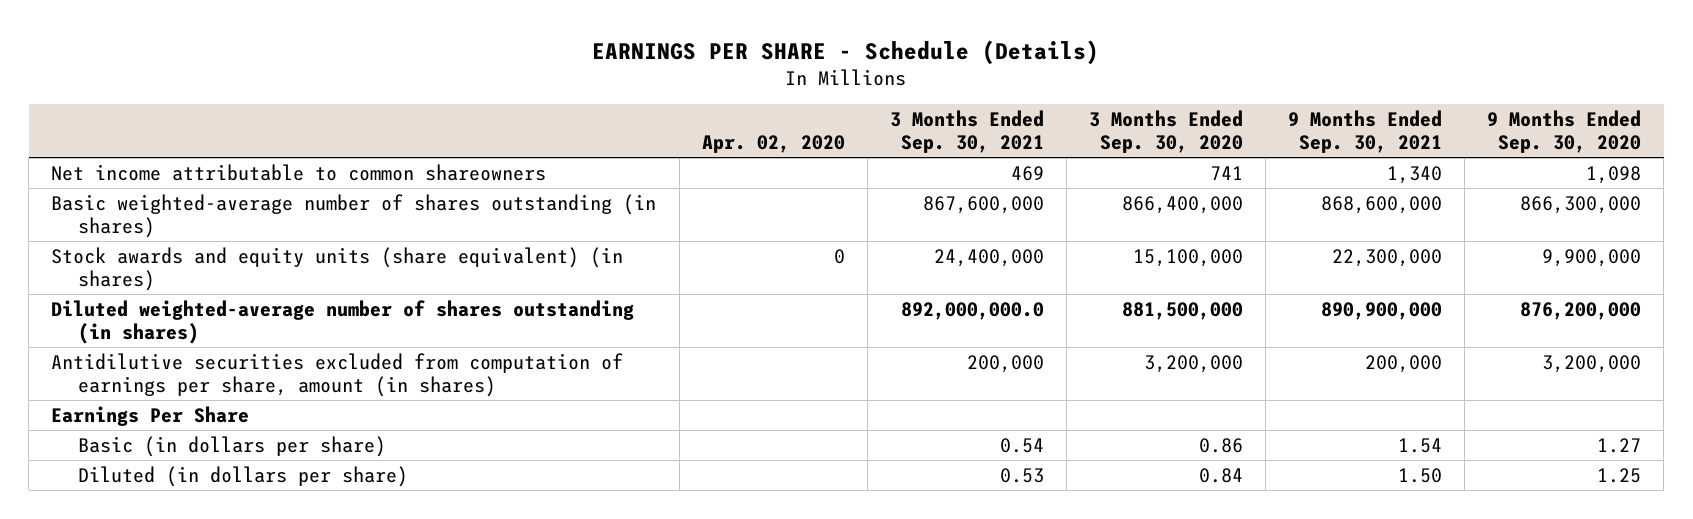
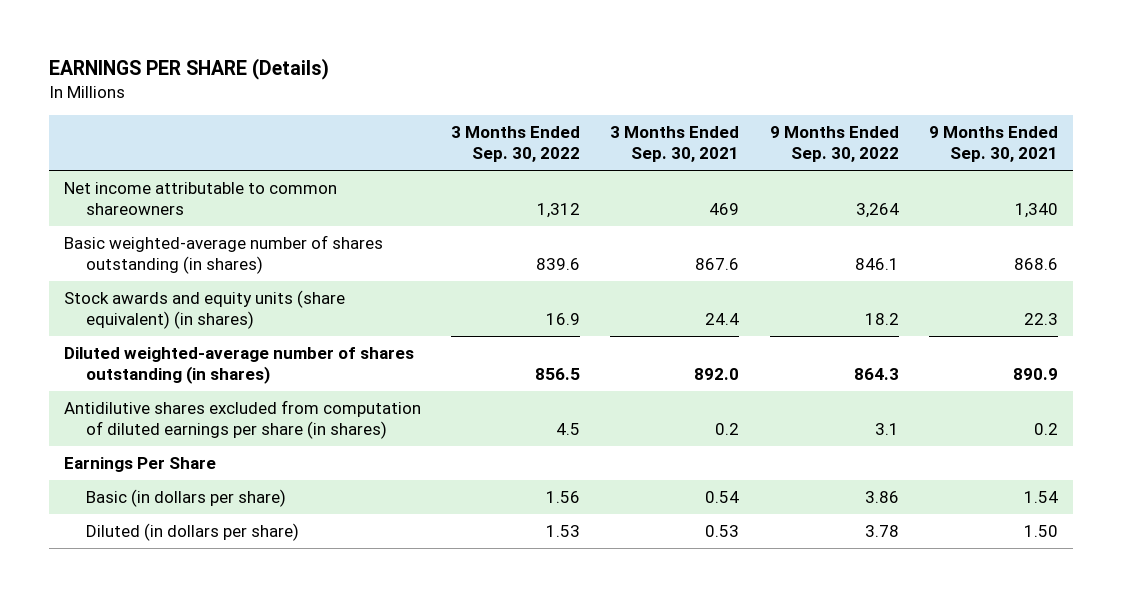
[592,39,1100,65] EARNINGS PER SHARE - Schedule (Details) -> [48,58,329,81] EARNINGS PER SHARE (Details)
[701,135,845,154] Apr. 02, 2020 -> none
[1088,110,1243,154] 3 Months Ended Sep. 30, 2020 -> none
[1487,110,1642,154] 9 Months Ended Sep. 30, 2020 -> none
none -> [451,126,581,162] 3 Months Ended Sep. 30, 2022
none -> [769,126,899,162] 9 Months Ended Sep. 30, 2022
[922,195,1044,214] 867,600,000 -> [695,257,740,270] 867.6
[1321,195,1443,214] 868,600,000 -> [1013,257,1058,270] 868.6
[933,248,1044,267] 24,400,000 -> [705,312,740,325] 24.4
[1332,248,1443,267] 22,300,000 -> [1023,312,1058,325] 22.3
[900,301,1044,320] 892,000,000.0 -> [694,367,740,380] 892.0
[1321,301,1443,320] 890,900,000 -> [1012,367,1058,380] 890.9
[51,352,624,397] Antidilutive securities excluded from computation of earnings per share, amount (in shares) -> [63,400,421,439] Antidilutive shares excluded from computation of diluted earnings per share (in shares)
[966,354,1044,373] 200,000 -> [715,422,740,435] 0.2
[1365,354,1443,373] 200,000 -> [1033,422,1058,435] 0.2

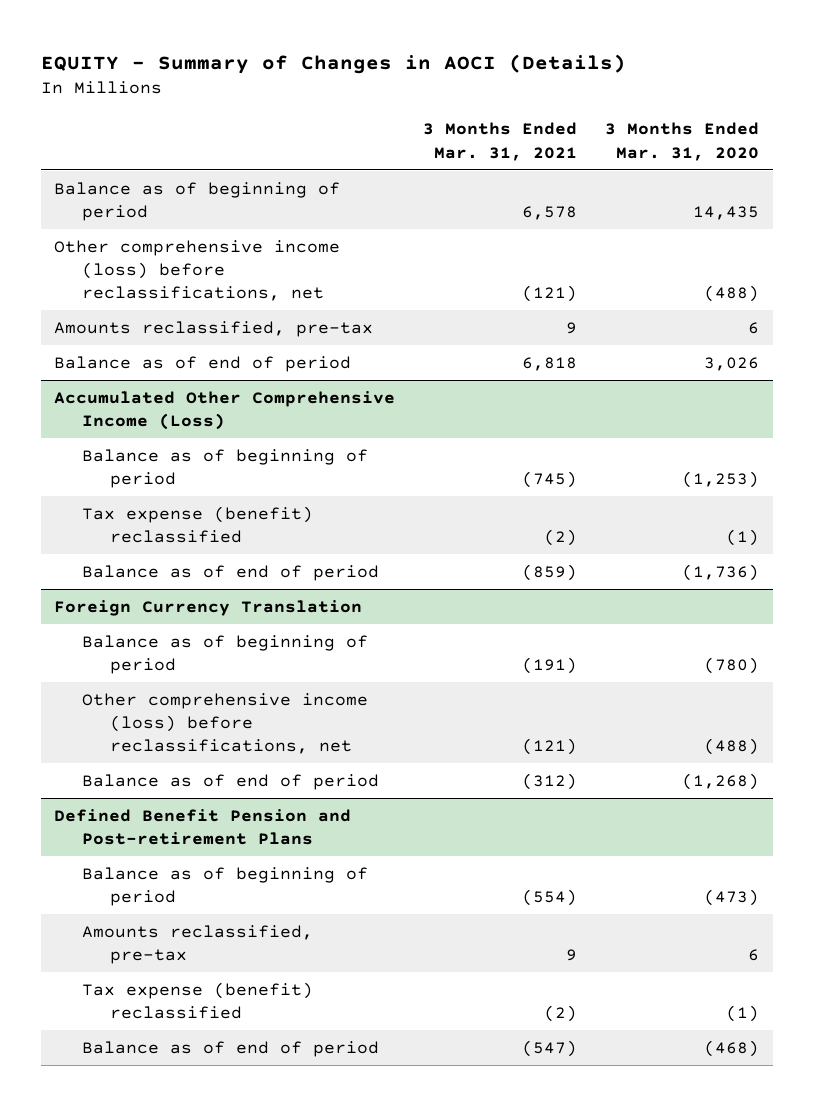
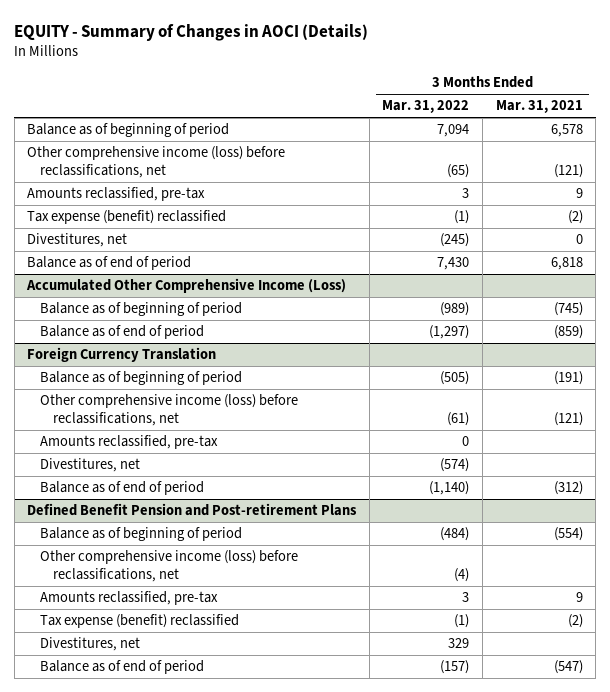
[604,122,759,161] 3 Months Ended Mar. 31, 2020 -> none
none -> [382,100,470,114] Mar. 31, 2022
none -> [27,210,227,225] Tax expense (benefit) reclassified
none -> [27,233,128,248] Divestitures, net
[82,505,314,543] Tax expense (benefit) reclassified -> none
none -> [40,435,219,450] Amounts reclassified, pre-tax
none -> [40,458,141,473] Divestitures, net
none -> [40,550,299,582] Other comprehensive income (loss) before reclassifications, net
none -> [40,637,141,652] Divestitures, net

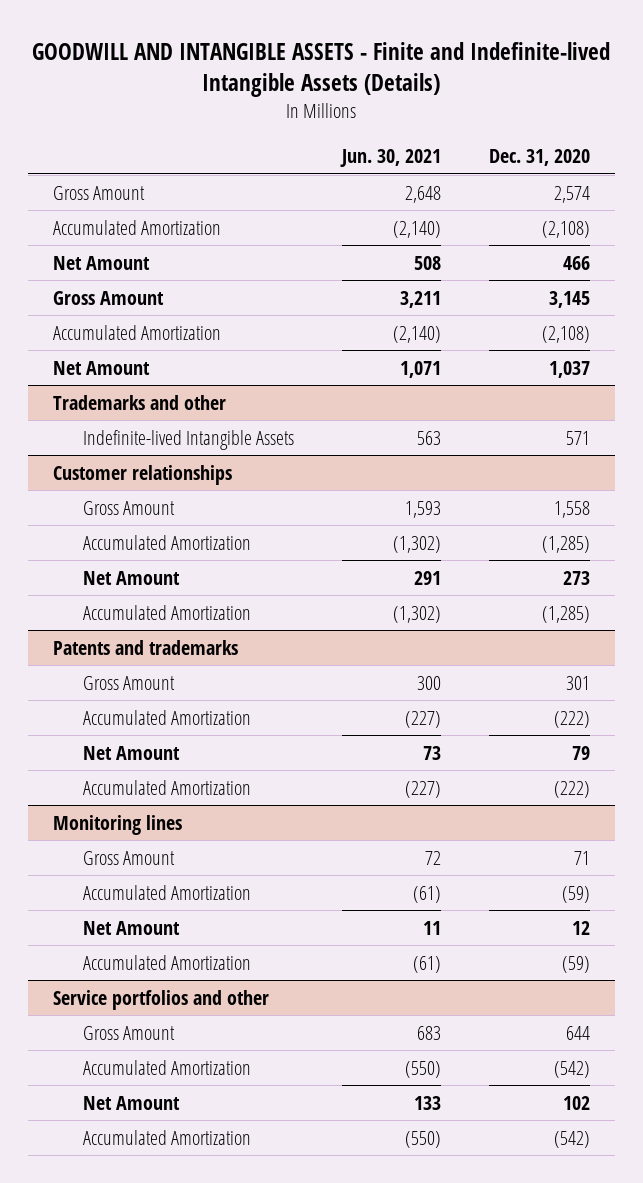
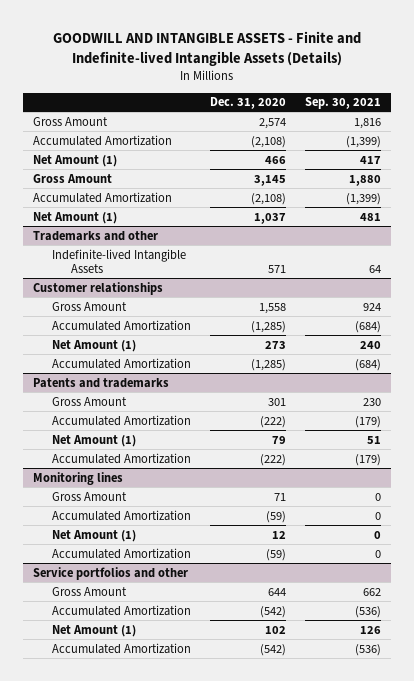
[340,149,442,168] Jun. 30, 2021 -> none
none -> [305,97,382,110] Sep. 30, 2021
[52,255,150,270] Net Amount -> [33,154,118,167] Net Amount (1)
[52,360,150,375] Net Amount -> [33,211,118,224] Net Amount (1)
[83,570,181,585] Net Amount -> [51,339,136,352] Net Amount (1)
[83,745,181,760] Net Amount -> [51,434,136,447] Net Amount (1)
[83,920,181,935] Net Amount -> [51,529,136,542] Net Amount (1)
[83,1095,181,1110] Net Amount -> [51,624,136,637] Net Amount (1)

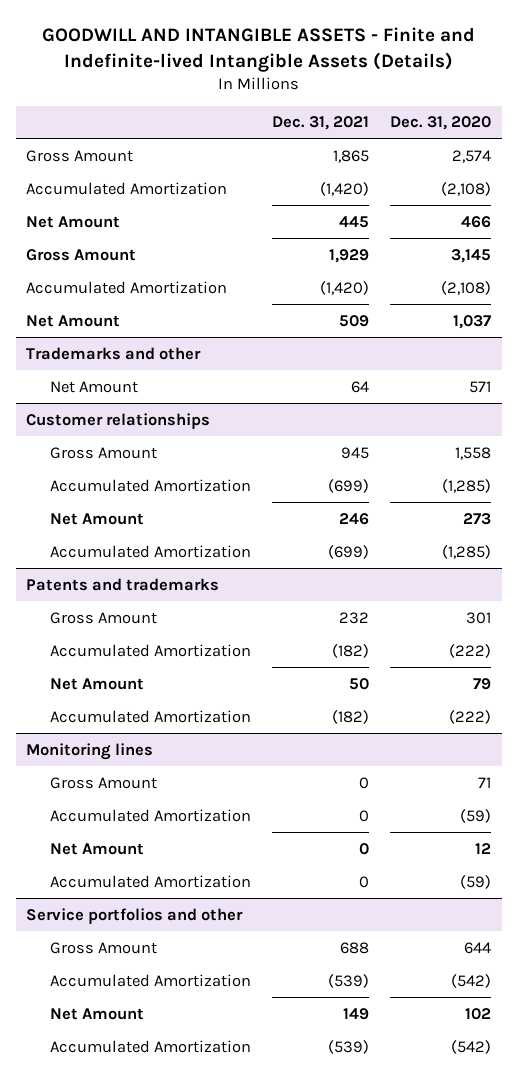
[305,97,382,110] Sep. 30, 2021 -> none
none -> [272,116,370,131] Dec. 31, 2021
[33,154,118,167] Net Amount (1) -> [26,215,121,228] Net Amount
[33,211,118,224] Net Amount (1) -> [26,314,121,327] Net Amount
[51,248,186,274] Indefinite-lived Intangible Assets -> [50,380,139,393] Net Amount
[51,339,136,352] Net Amount (1) -> [50,512,145,525] Net Amount
[51,434,136,447] Net Amount (1) -> [50,677,145,690] Net Amount
[51,529,136,542] Net Amount (1) -> [50,842,145,855] Net Amount
[51,624,136,637] Net Amount (1) -> [50,1007,145,1020] Net Amount

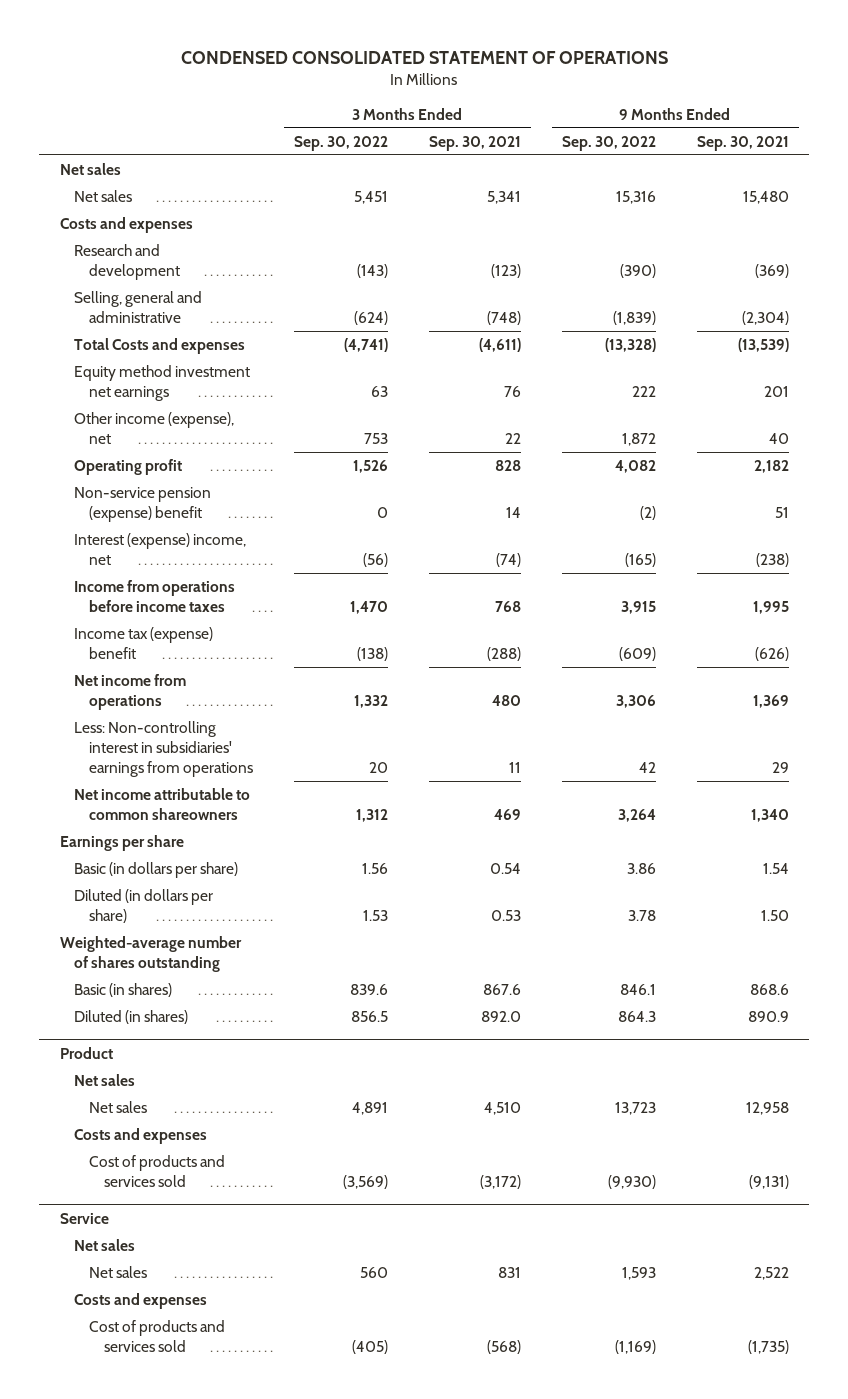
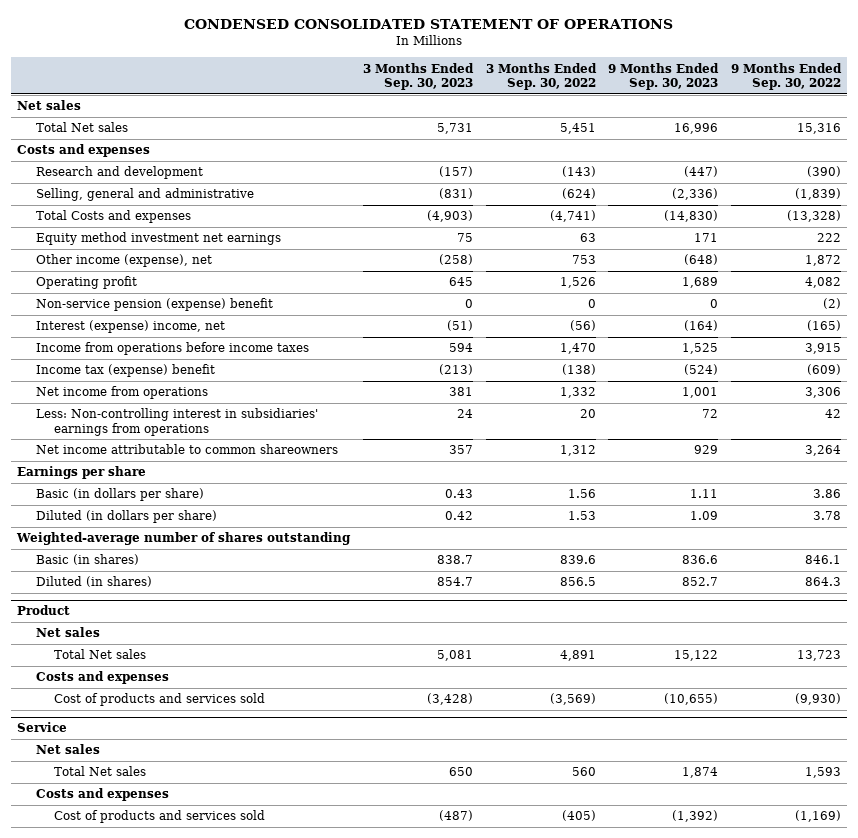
[428,135,521,151] Sep. 30, 2021 -> none
[696,135,789,151] Sep. 30, 2021 -> none
none -> [362,62,474,90] 3 Months Ended Sep. 30, 2023
none -> [608,62,720,90] 9 Months Ended Sep. 30, 2023
[74,190,133,203] Net sales -> [35,122,128,133] Total Net sales
[88,1101,147,1114] Net sales -> [54,649,147,660] Total Net sales
[88,1266,147,1279] Net sales -> [54,766,147,777] Total Net sales

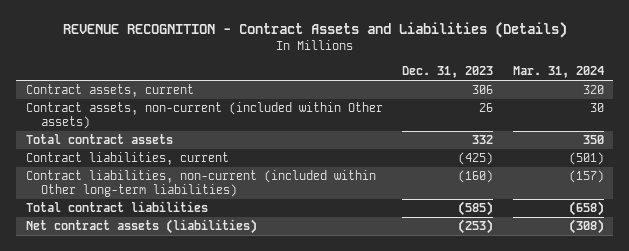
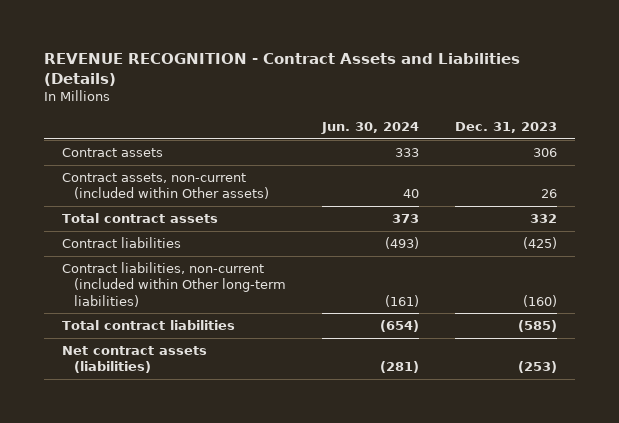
[512,66,604,79] Mar. 31, 2024 -> none
none -> [320,122,419,135] Jun. 30, 2024
[25,84,194,98] Contract assets, current -> [62,148,164,158] Contract assets
[25,152,229,166] Contract liabilities, current -> [62,237,182,249] Contract liabilities

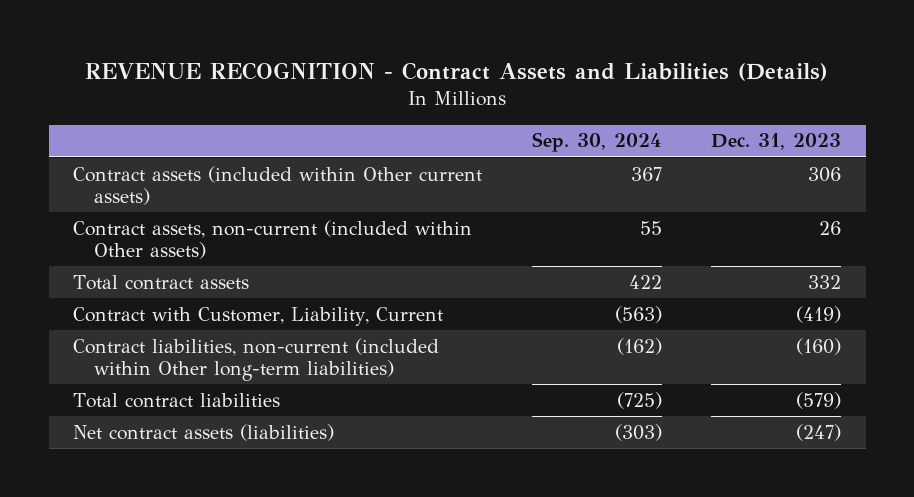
[320,122,419,135] Jun. 30, 2024 -> none
none -> [531,132,662,153] Sep. 30, 2024
[62,148,164,158] Contract assets -> [73,165,483,206] Contract assets (included within Other current assets)
[62,237,182,249] Contract liabilities -> none
none -> [73,306,444,326] Contract with Customer, Liability, Current
[517,320,557,333] (585) -> [796,391,842,409] (579)
[517,361,557,374] (253) -> [796,423,842,441] (247)

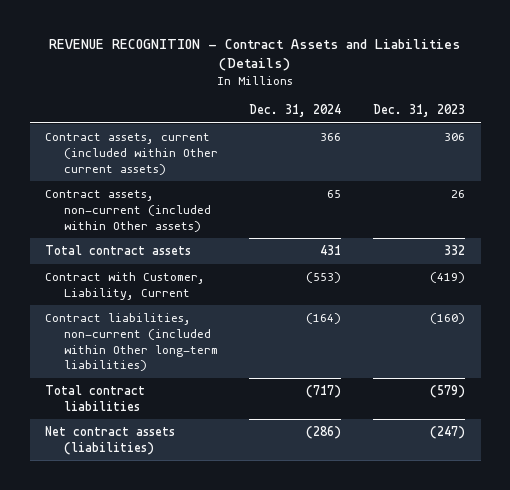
[531,132,662,153] Sep. 30, 2024 -> none
none -> [249,104,342,118] Dec. 31, 2024
[73,165,483,206] Contract assets (included within Other current assets) -> [45,133,219,175] Contract assets, current (included within Other current assets)

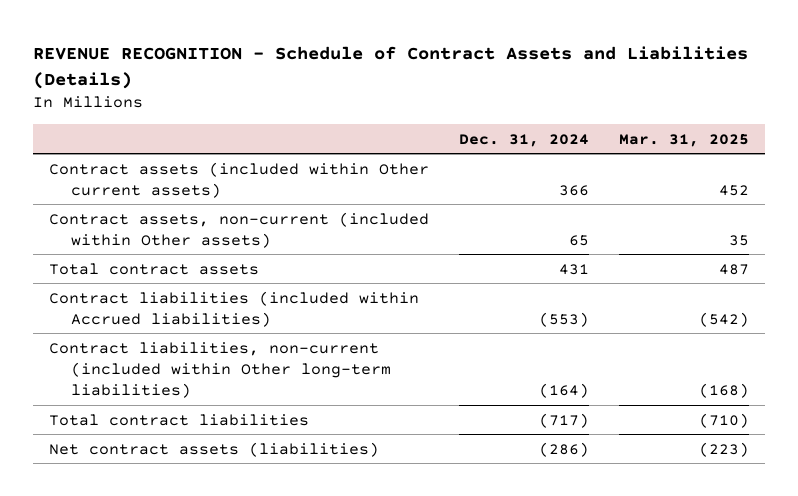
[49,38,461,71] REVENUE RECOGNITION - Contract Assets and Liabilities (Details) -> [33,46,749,89] REVENUE RECOGNITION - Schedule of Contract Assets and Liabilities (Details)
[372,104,465,118] Dec. 31, 2023 -> none
none -> [619,133,750,147] Mar. 31, 2025
[45,133,219,175] Contract assets, current (included within Other current assets) -> [48,161,429,198] Contract assets (included within Other current assets)
[45,272,206,300] Contract with Customer, Liability, Current -> [48,290,419,327] Contract liabilities (included within Accrued liabilities)

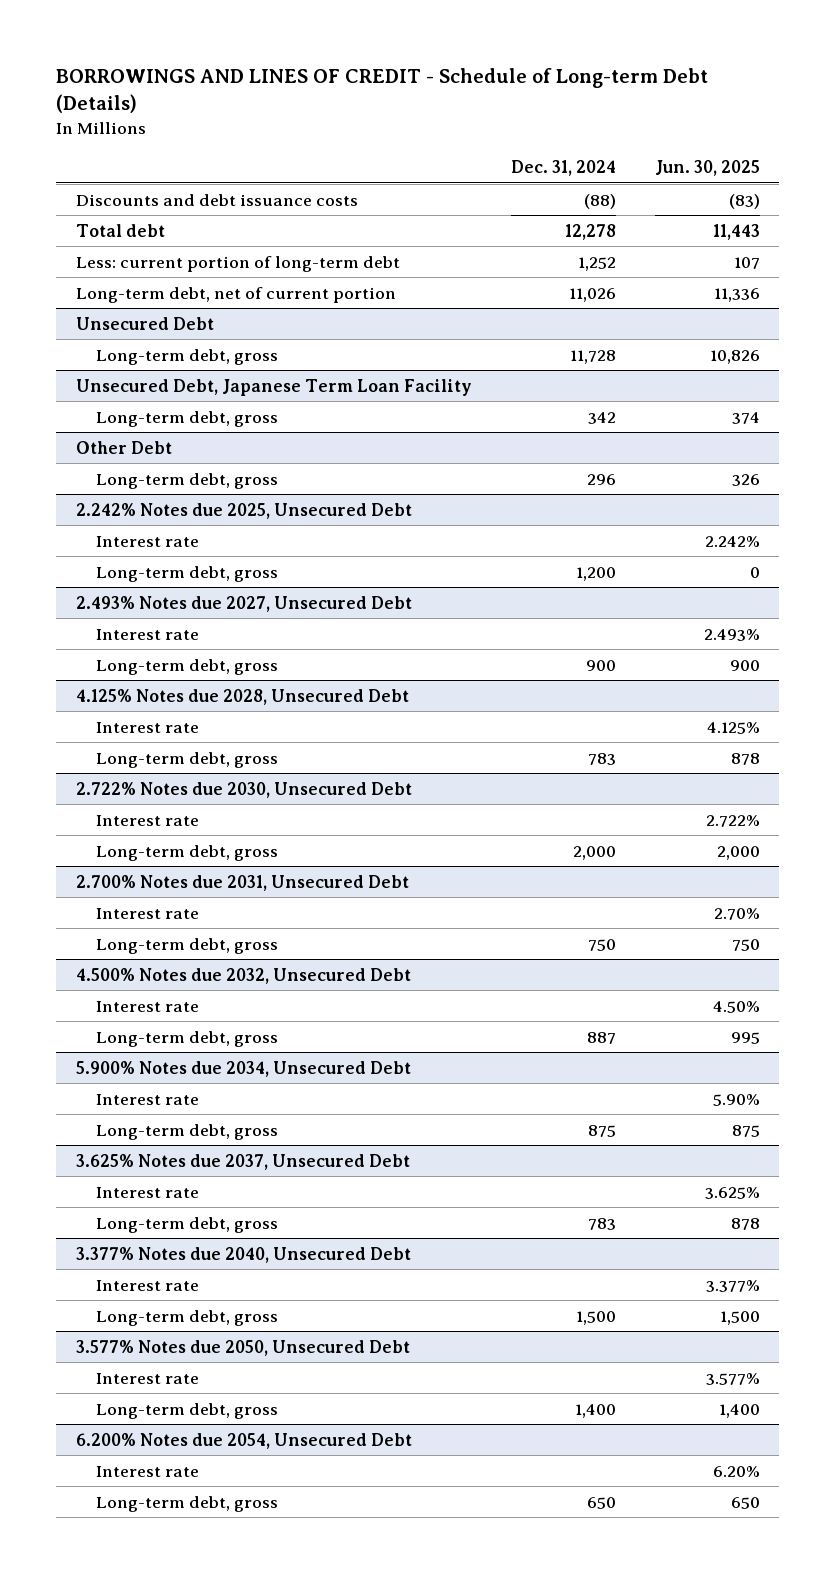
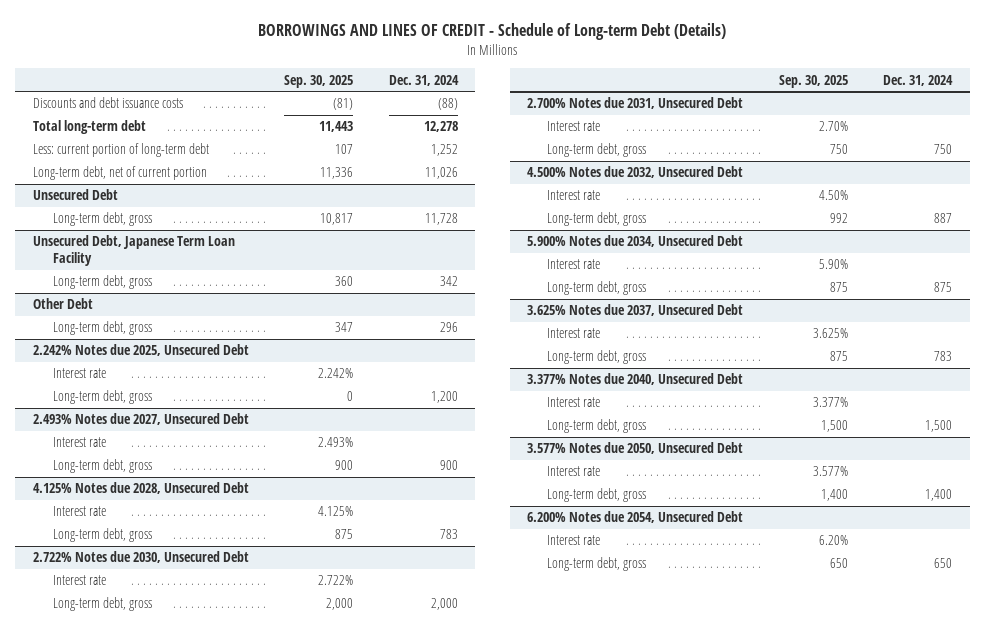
[654,160,760,177] Jun. 30, 2025 -> none
none -> [284,74,354,88] Sep. 30, 2025
[75,223,165,237] Total debt -> [32,120,146,135] Total long-term debt

